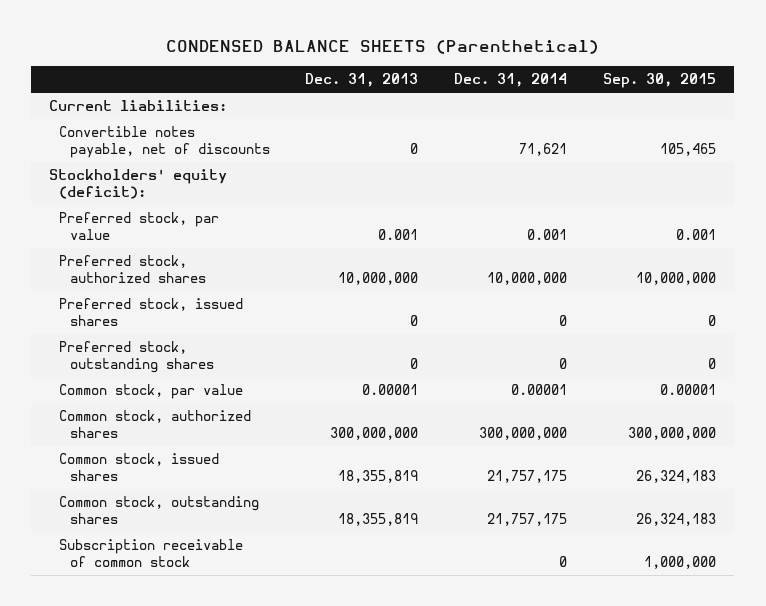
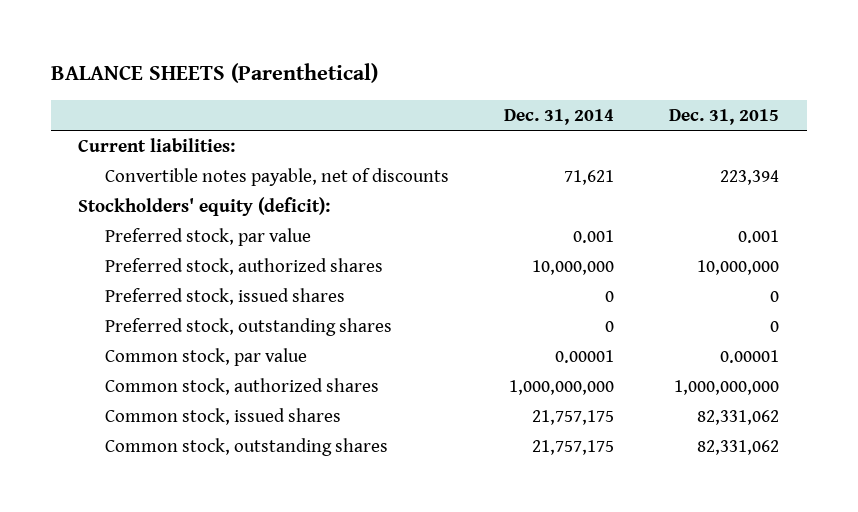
[165,40,599,55] CONDENSED BALANCE SHEETS (Parenthetical) -> [50,63,378,84] BALANCE SHEETS (Parenthetical)
[305,72,419,87] Dec. 31, 2013 -> none
[603,72,717,88] Sep. 30, 2015 -> none
none -> [669,108,780,125] Dec. 31, 2015
[479,427,568,441] 300,000,000 -> [509,380,615,396] 1,000,000,000
[59,539,244,568] Subscription receivable of common stock -> none

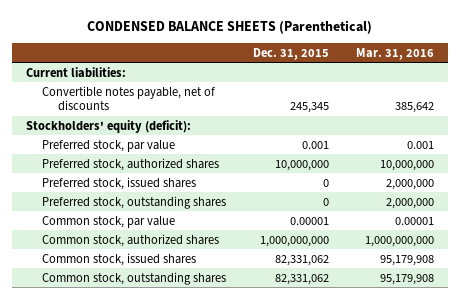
[50,63,378,84] BALANCE SHEETS (Parenthetical) -> [86,20,372,35] CONDENSED BALANCE SHEETS (Parenthetical)
[504,108,615,125] Dec. 31, 2014 -> none
none -> [356,47,435,60] Mar. 31, 2016
[720,170,780,186] 223,394 -> [290,102,330,114] 245,345

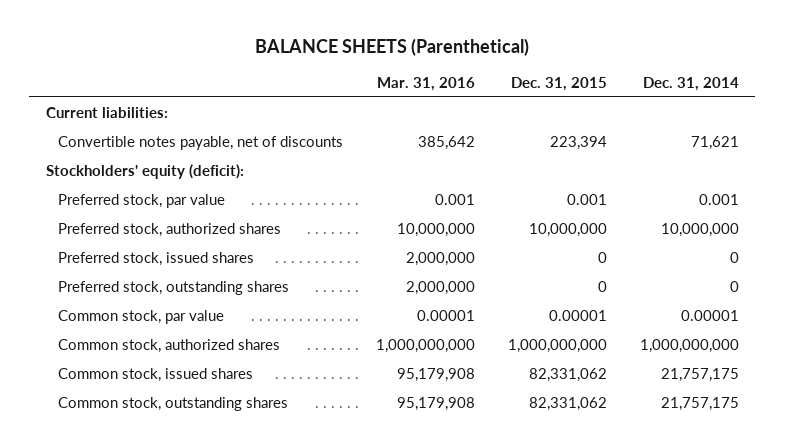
[86,20,372,35] CONDENSED BALANCE SHEETS (Parenthetical) -> [255,37,530,56] BALANCE SHEETS (Parenthetical)
none -> [642,76,739,91] Dec. 31, 2014
[290,102,330,114] 245,345 -> [549,136,607,151] 223,394

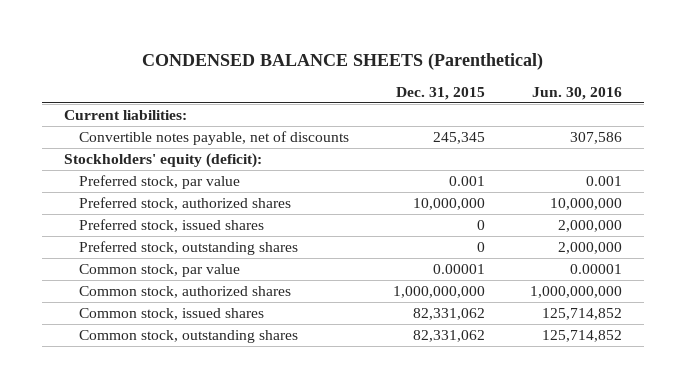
[255,37,530,56] BALANCE SHEETS (Parenthetical) -> [141,52,543,70] CONDENSED BALANCE SHEETS (Parenthetical)
[376,76,475,91] Mar. 31, 2016 -> none
[642,76,739,91] Dec. 31, 2014 -> none
none -> [531,87,622,101] Jun. 30, 2016
[549,136,607,151] 223,394 -> [433,131,486,144] 245,345

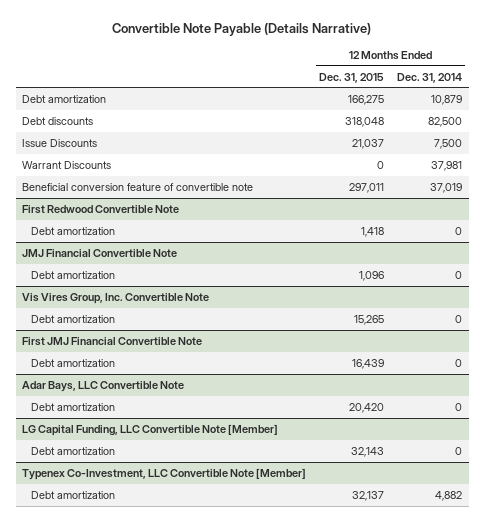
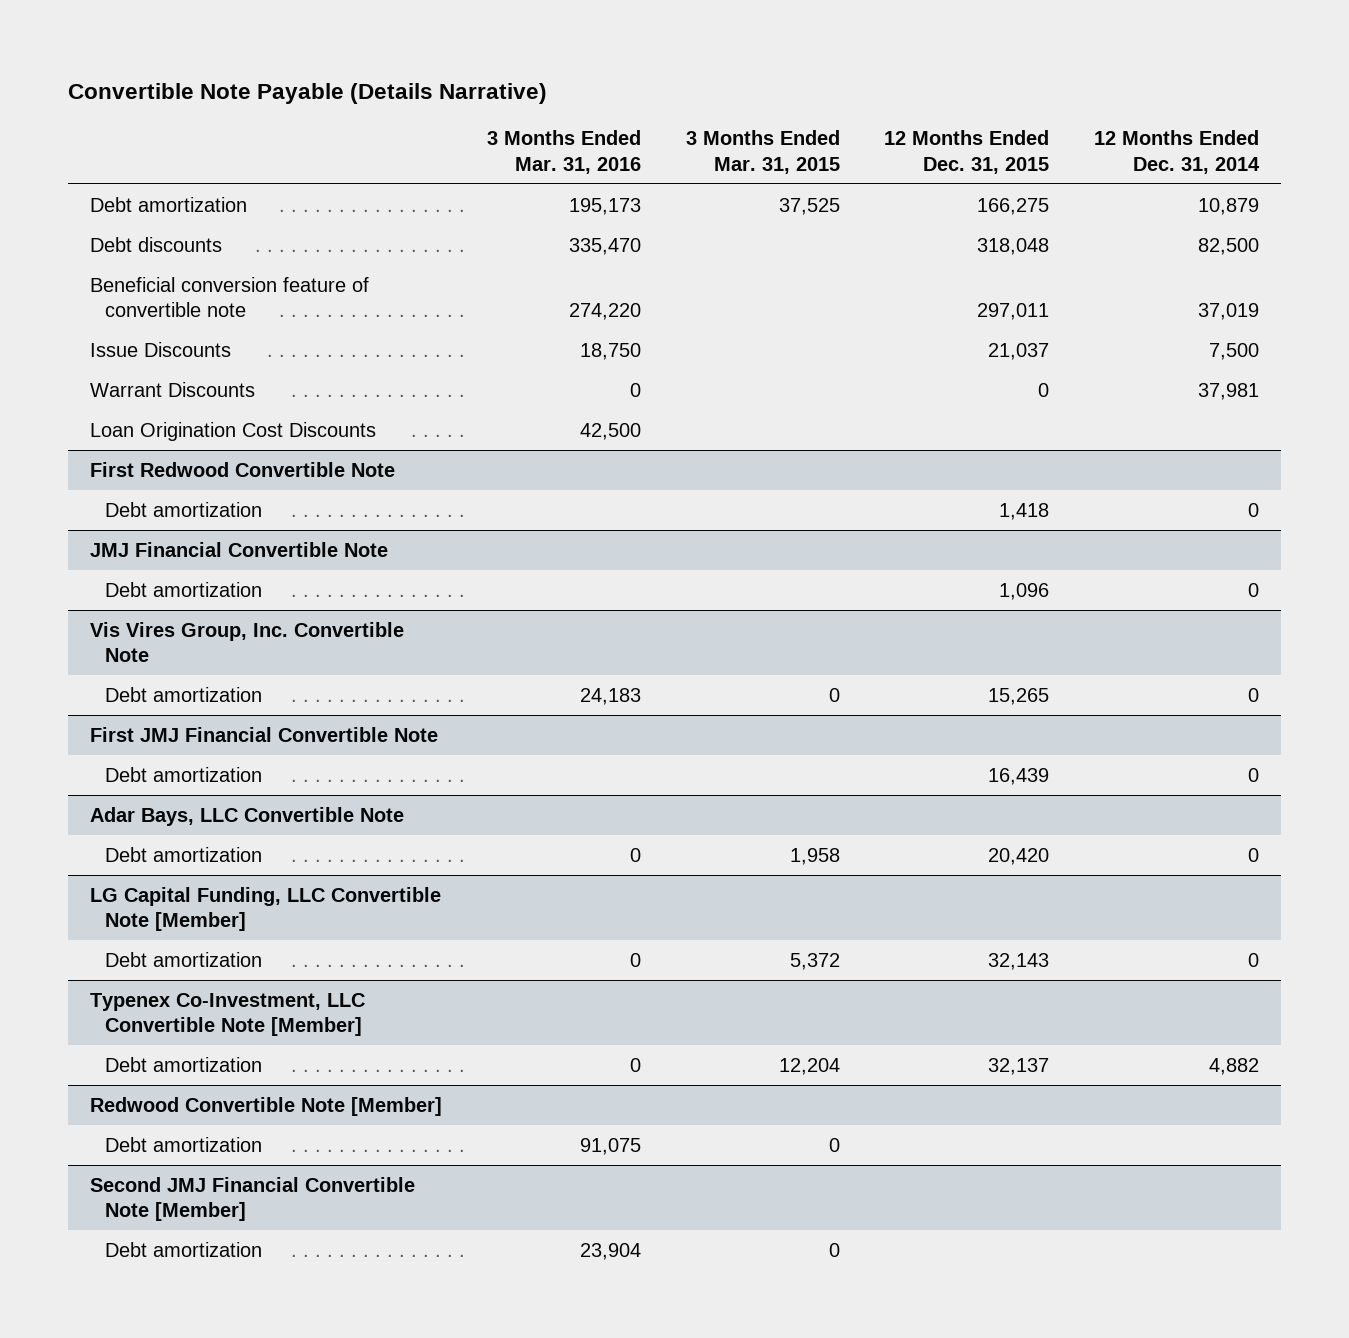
none -> [486,130,641,174] 3 Months Ended Mar. 31, 2016
none -> [685,130,840,174] 3 Months Ended Mar. 31, 2015
[22,182,254,191] Beneficial conversion feature of convertible note -> [90,276,370,318] Beneficial conversion feature of convertible note
none -> [90,421,377,441] Loan Origination Cost Discounts
none -> [90,1096,443,1116] Redwood Convertible Note [Member]
none -> [104,1136,262,1152] Debt amortization
none -> [90,1176,416,1222] Second JMJ Financial Convertible Note [Member]
none -> [104,1241,262,1257] Debt amortization

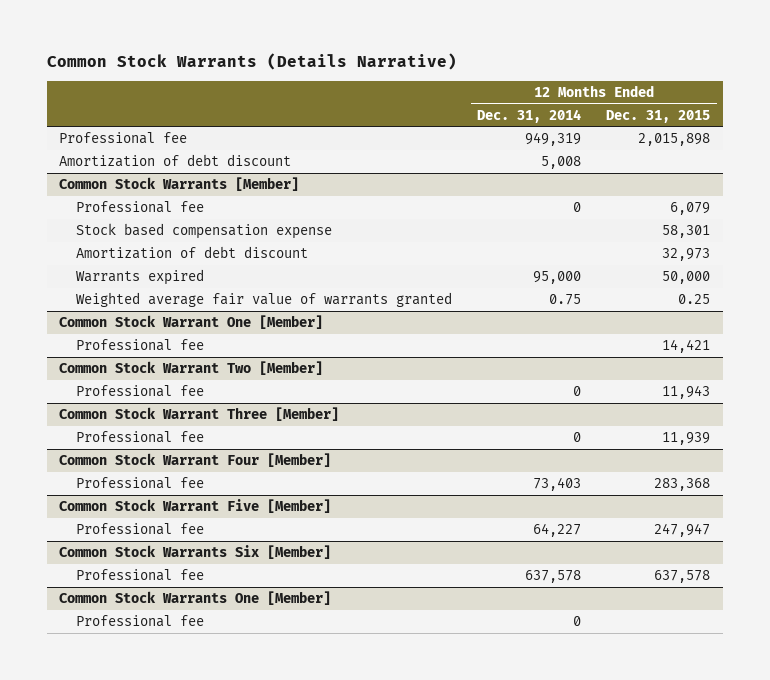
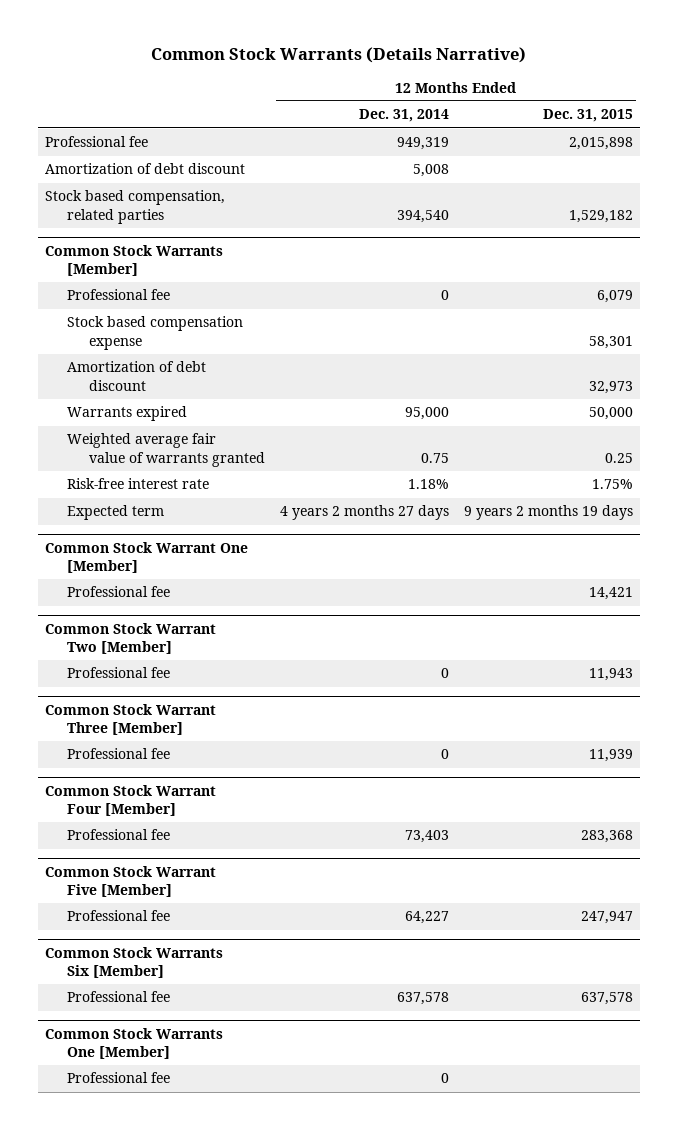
none -> [45,190,226,224] Stock based compensation, related parties
none -> [67,478,210,490] Risk-free interest rate
none -> [67,505,165,521] Expected term

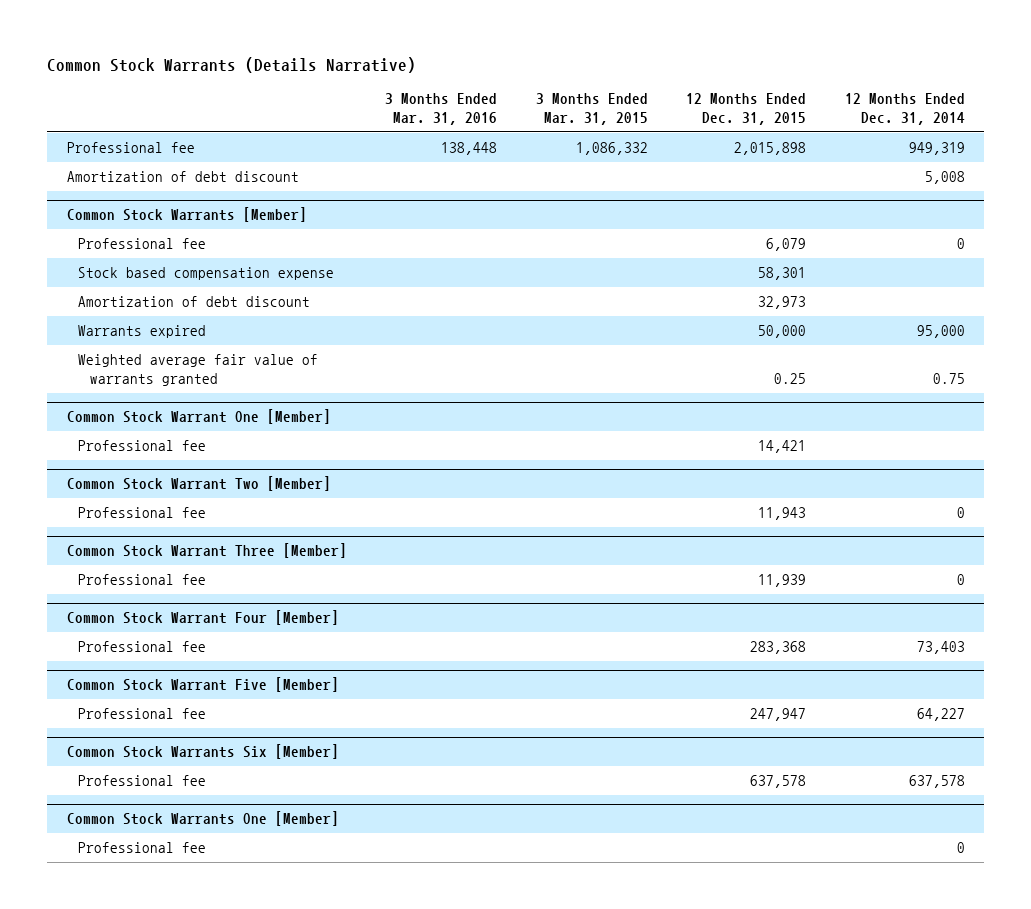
none -> [385,93,498,126] 3 Months Ended Mar. 31, 2016
none -> [535,93,648,126] 3 Months Ended Mar. 31, 2015
[45,190,226,224] Stock based compensation, related parties -> none
[67,478,210,490] Risk-free interest rate -> none
[67,505,165,521] Expected term -> none

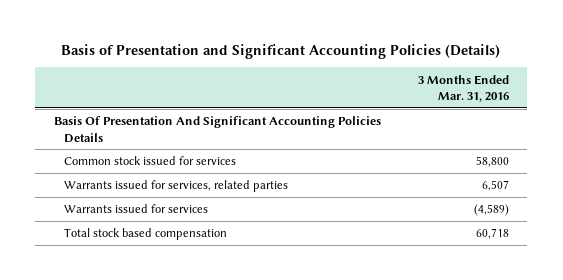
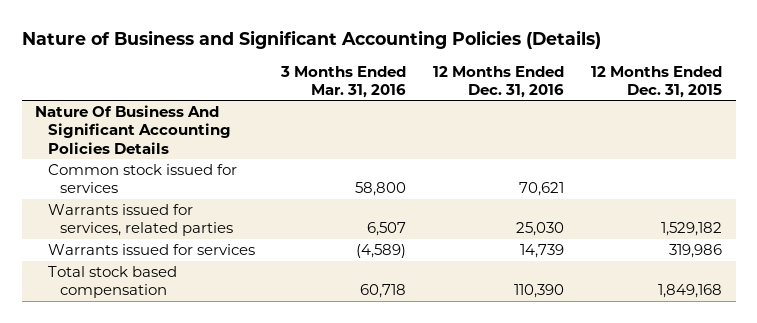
[61,43,501,59] Basis of Presentation and Significant Accounting Policies (Details) -> [21,30,601,50] Nature of Business and Significant Accounting Policies (Details)
none -> [433,65,565,98] 12 Months Ended Dec. 31, 2016
none -> [591,65,723,98] 12 Months Ended Dec. 31, 2015
[53,116,381,143] Basis Of Presentation And Significant Accounting Policies Details -> [35,105,231,154] Nature Of Business And Significant Accounting Policies Details

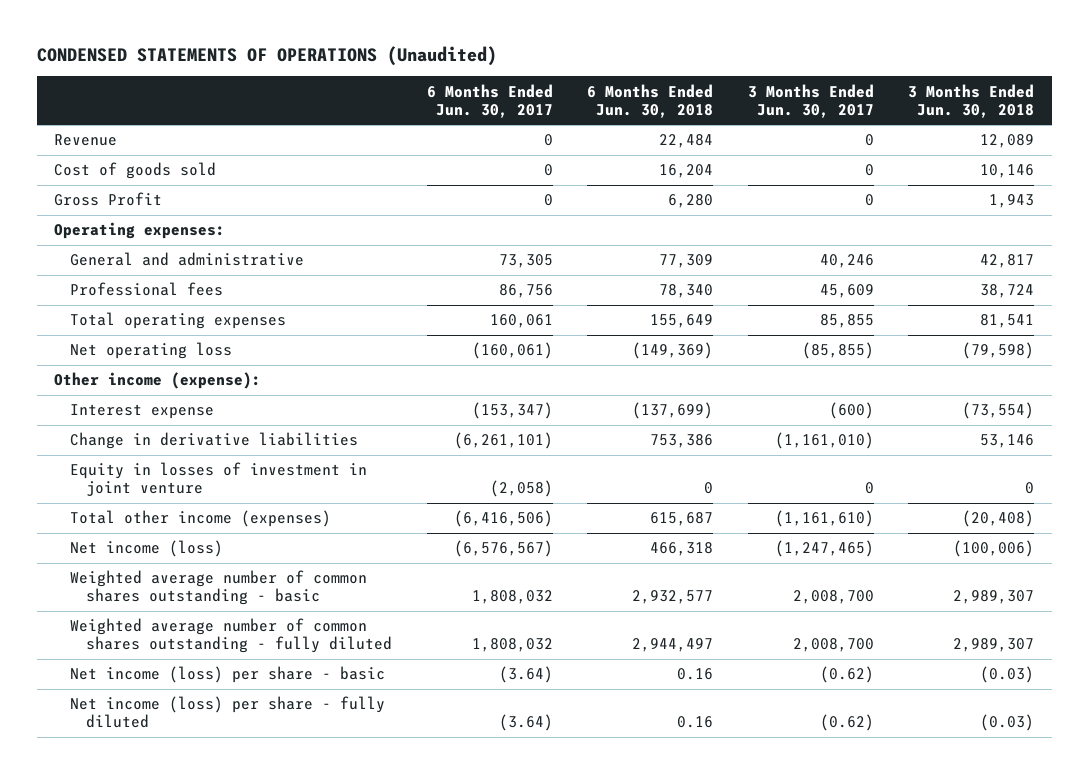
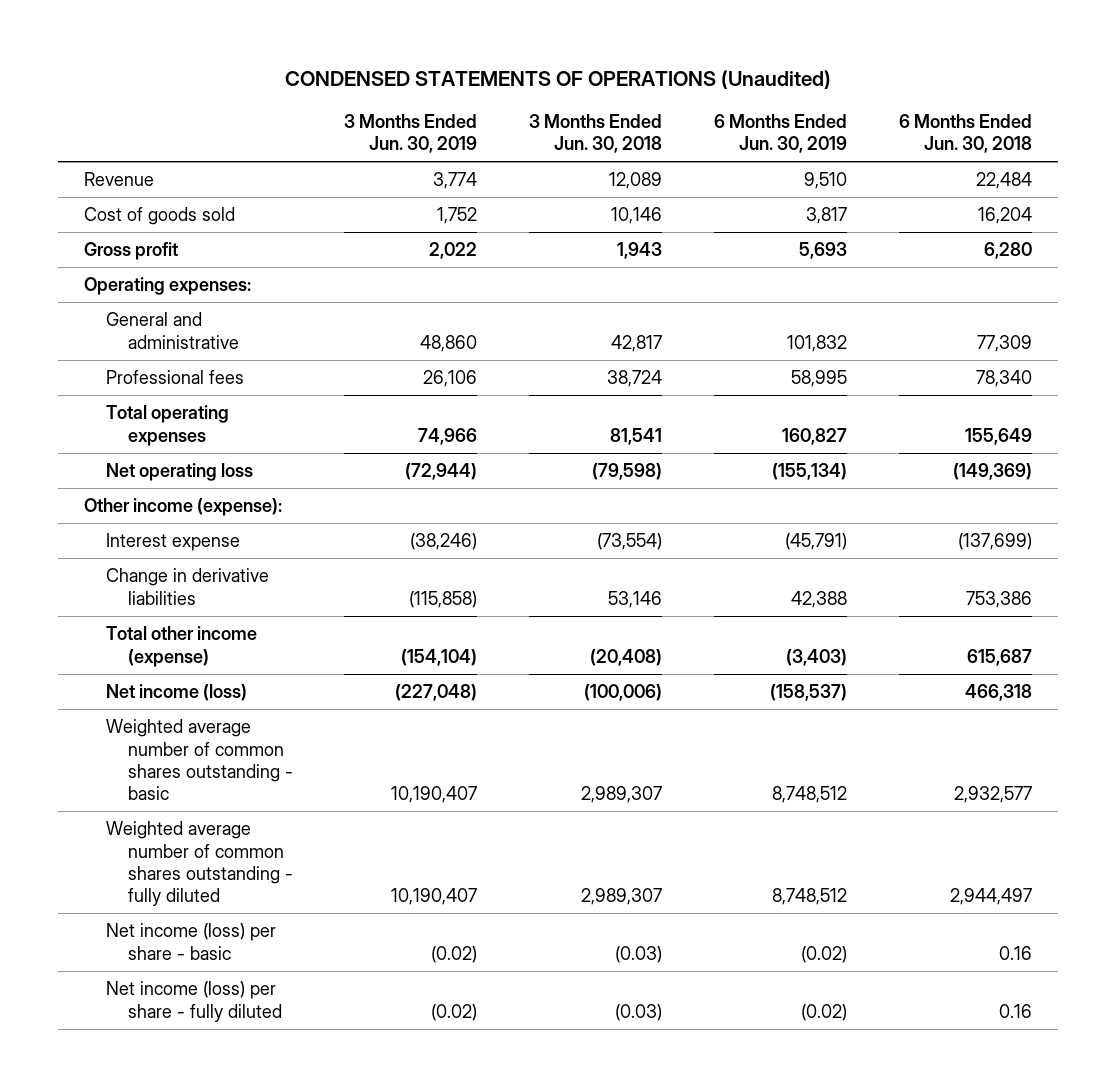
[426,83,553,118] 6 Months Ended Jun. 30, 2017 -> none
[747,83,874,118] 3 Months Ended Jun. 30, 2017 -> none
none -> [344,113,478,154] 3 Months Ended Jun. 30, 2019
none -> [714,113,848,154] 6 Months Ended Jun. 30, 2019
[54,192,163,207] Gross Profit -> [84,242,179,261] Gross profit
[70,462,368,497] Equity in losses of investment in joint venture -> none
[70,510,332,528] Total other income (expenses) -> [105,626,257,667] Total other income (expense)

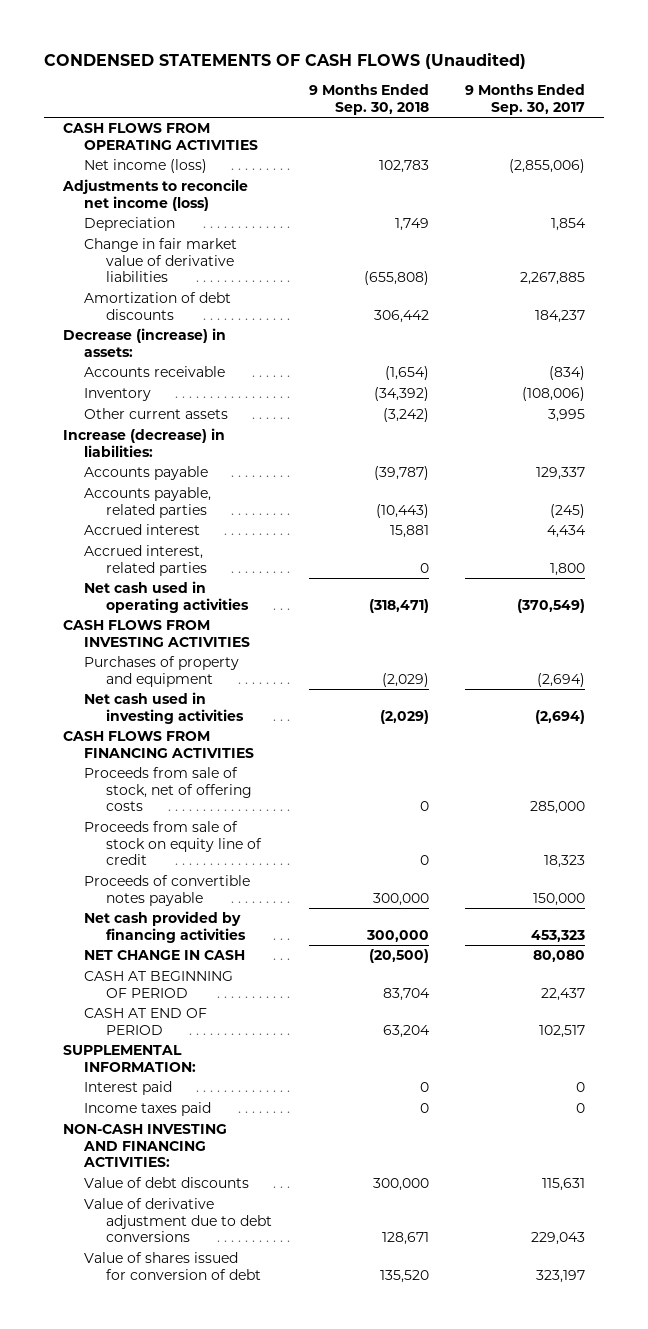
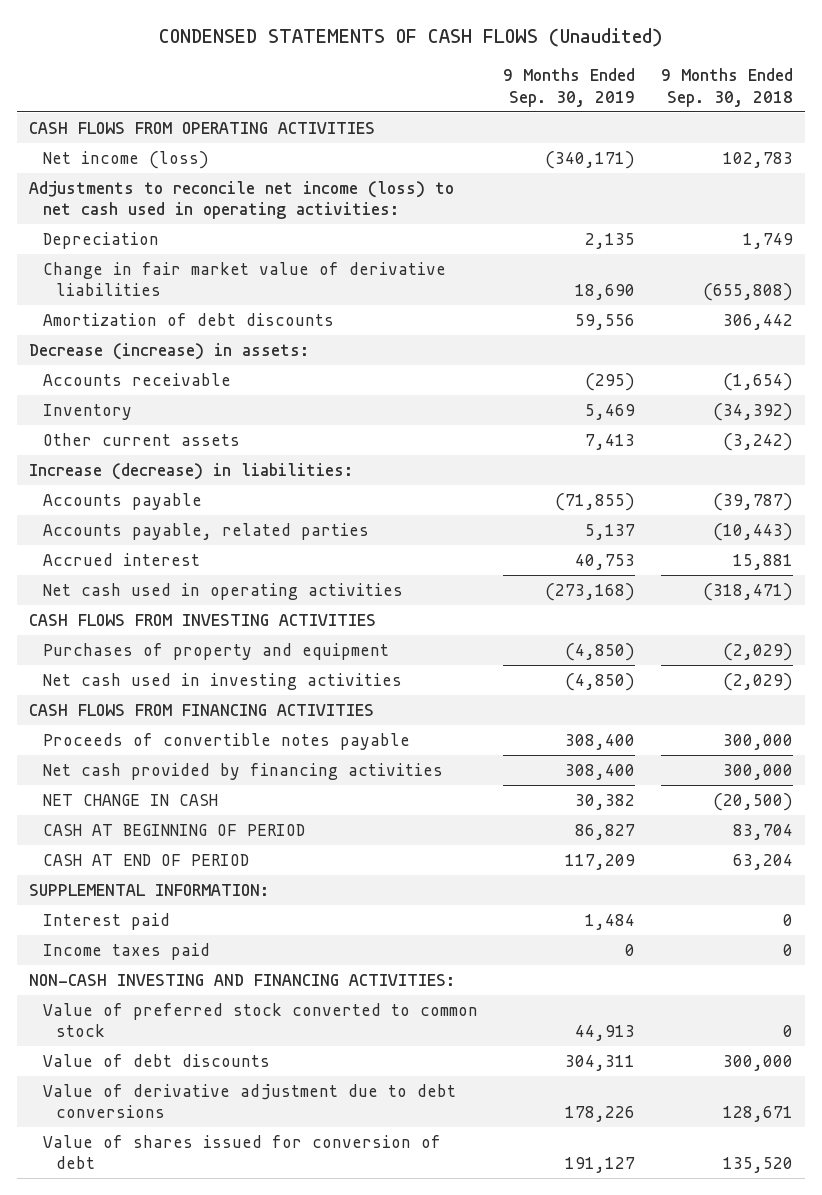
[465,84,586,115] 9 Months Ended Sep. 30, 2017 -> none
none -> [503,68,636,107] 9 Months Ended Sep. 30, 2019
[61,179,248,211] Adjustments to reconcile net income (loss) -> [29,180,455,220] Adjustments to reconcile net income (loss) to net cash used in operating activities:
[84,545,208,576] Accrued interest, related parties -> none
[84,767,253,812] Proceeds from sale of stock, net of offering costs -> none
[84,821,263,866] Proceeds from sale of stock on equity line of credit -> none
none -> [42,1002,478,1038] Value of preferred stock converted to common stock

